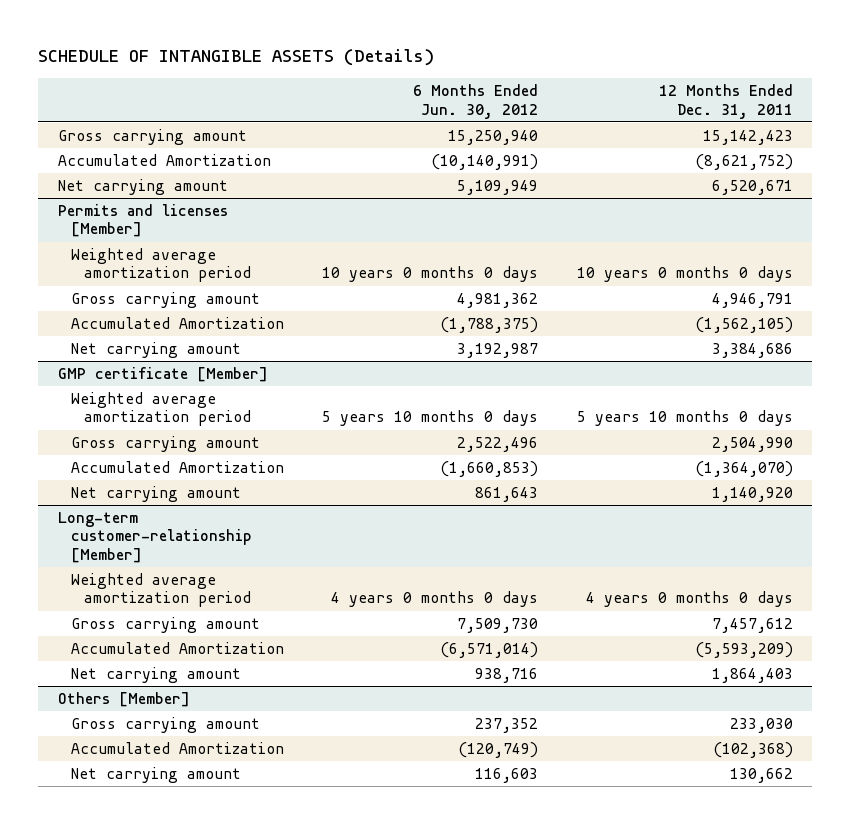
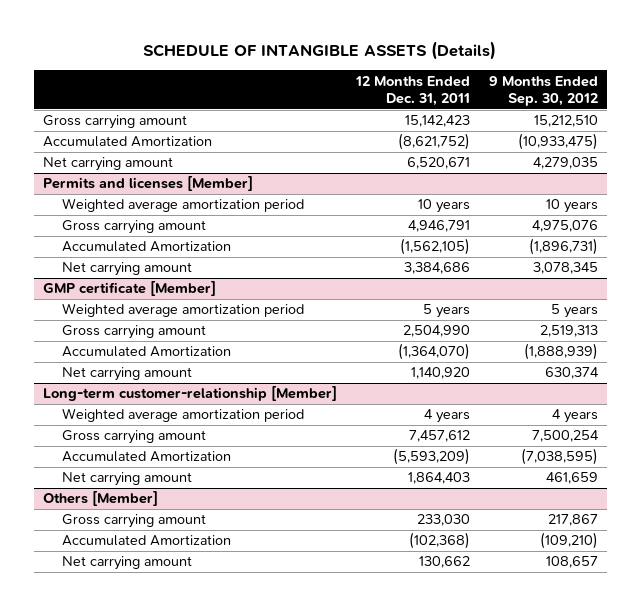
[413,83,539,119] 6 Months Ended Jun. 30, 2012 -> none
none -> [488,75,598,106] 9 Months Ended Sep. 30, 2012
[576,266,793,283] 10 years 0 months 0 days -> [417,199,470,214] 10 years
[576,410,793,427] 5 years 10 months 0 days -> [422,304,470,319] 5 years
[585,591,793,608] 4 years 0 months 0 days -> [423,409,470,424] 4 years

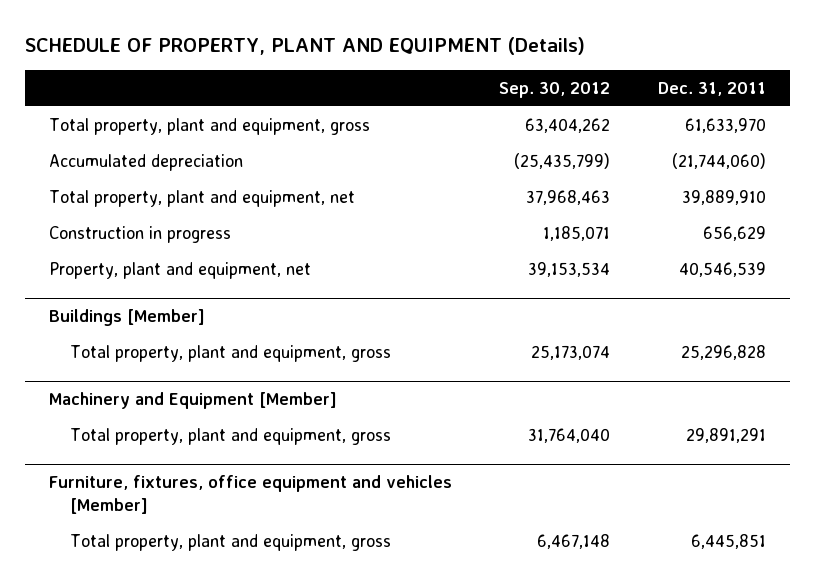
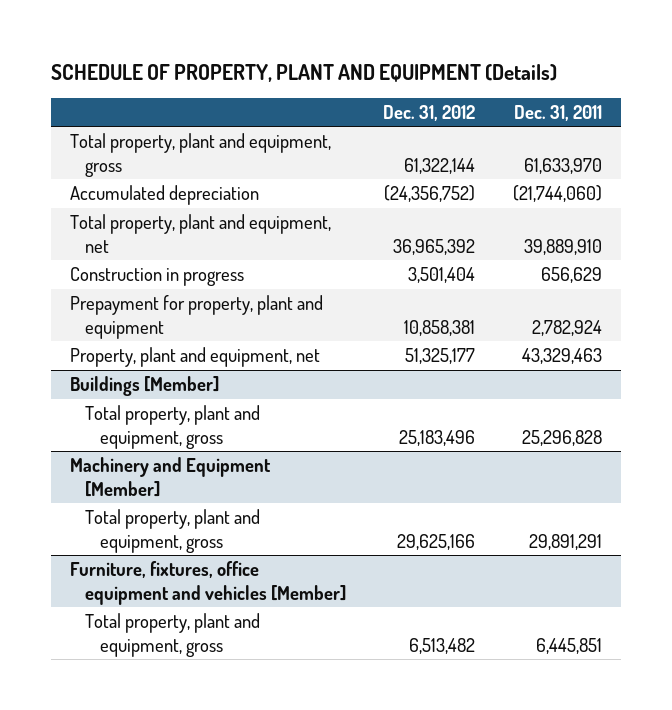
[499,81,611,98] Sep. 30, 2012 -> none
none -> [383,104,476,121] Dec. 31, 2012
none -> [69,294,323,339] Prepayment for property, plant and equipment
[679,261,767,277] 40,546,539 -> [521,347,602,364] 43,329,463

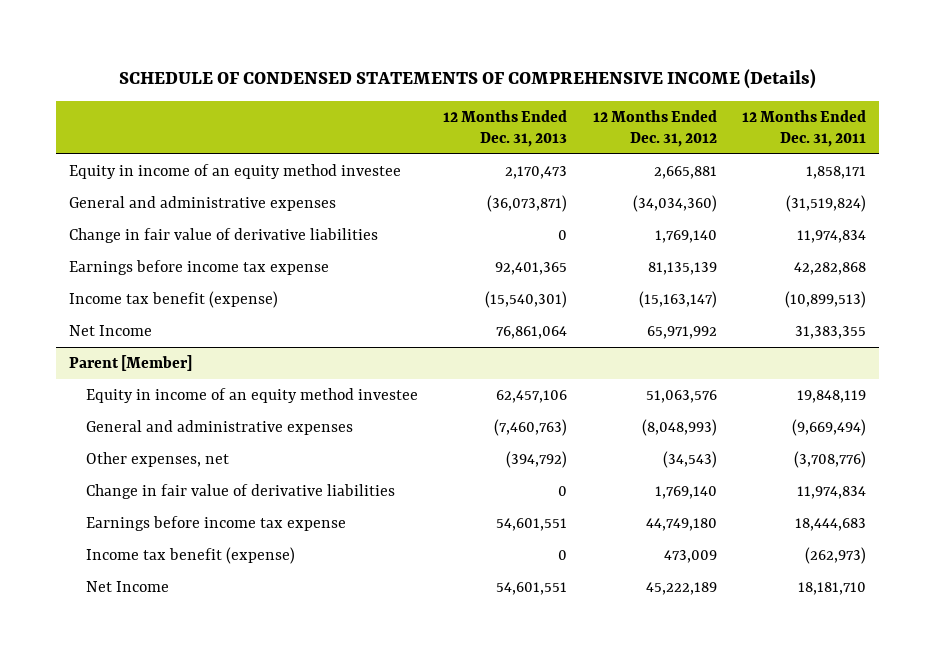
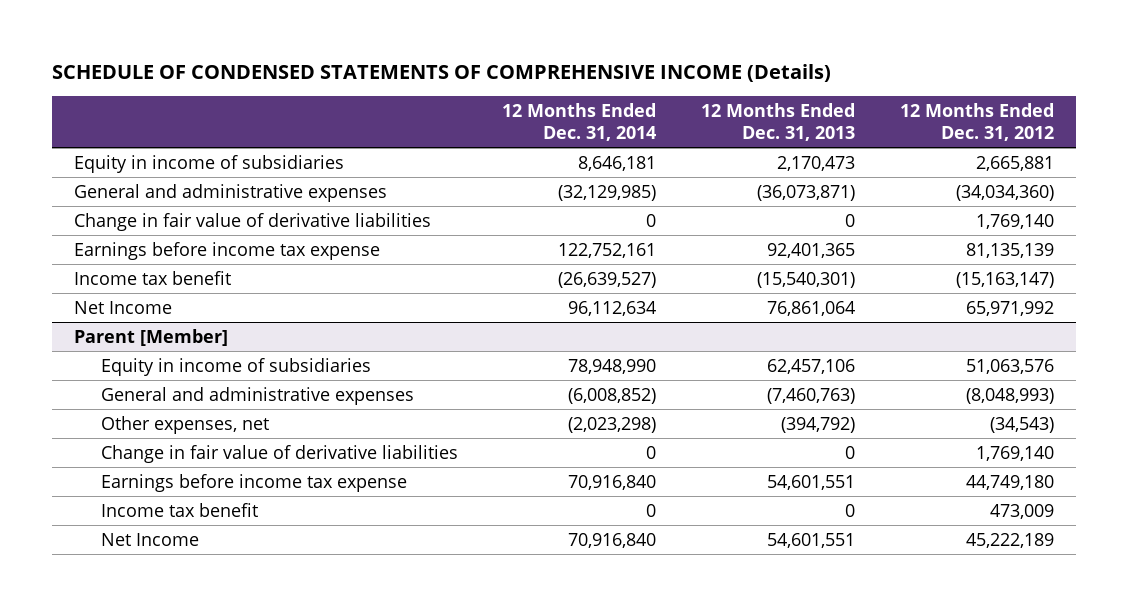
[742,110,867,147] 12 Months Ended Dec. 31, 2011 -> none
none -> [502,102,657,141] 12 Months Ended Dec. 31, 2014
[69,164,402,180] Equity in income of an equity method investee -> [74,154,345,173] Equity in income of subsidiaries
[69,291,279,309] Income tax benefit (expense) -> [74,270,232,285] Income tax benefit
[85,388,418,404] Equity in income of an equity method investee -> [100,357,371,376] Equity in income of subsidiaries
[85,547,295,565] Income tax benefit (expense) -> [100,502,258,517] Income tax benefit

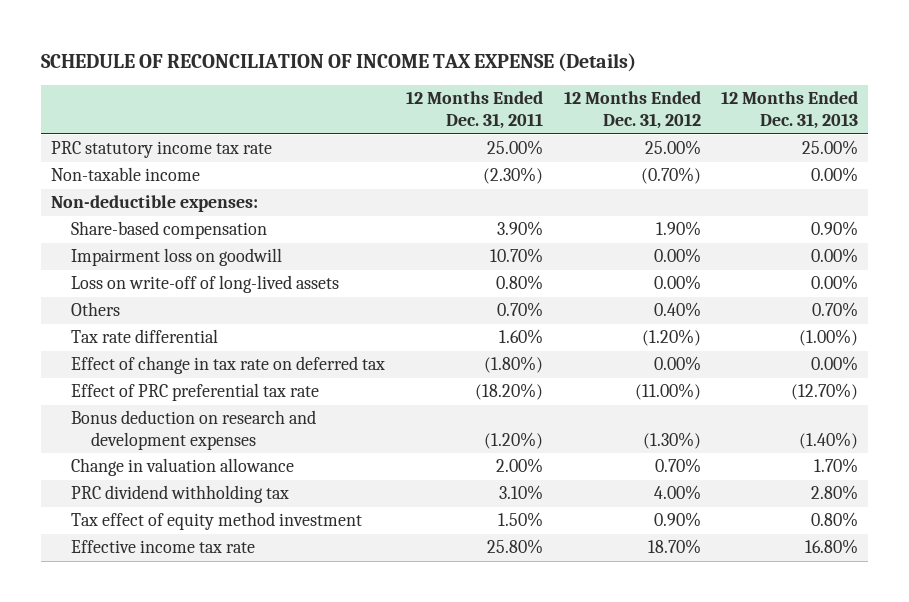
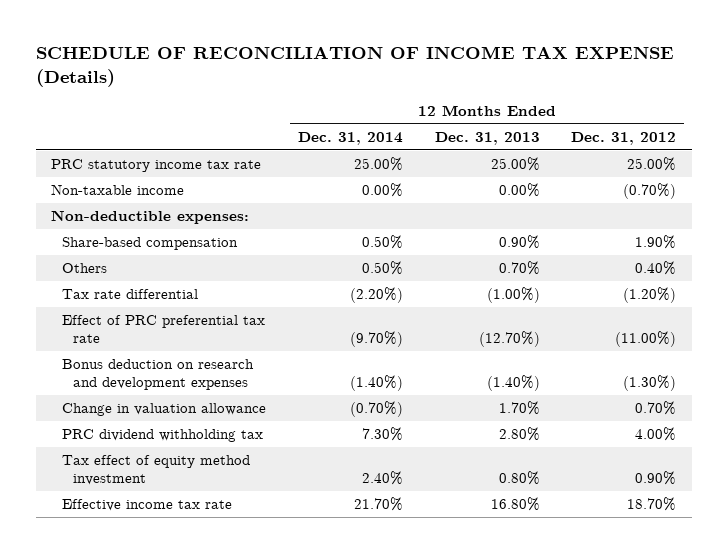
[405,91,543,130] 12 Months Ended Dec. 31, 2011 -> none
none -> [297,132,403,146] Dec. 31, 2014
[71,248,283,267] Impairment loss on goodwill -> none
[71,275,340,294] Loss on write-off of long-lived assets -> none
[71,356,386,375] Effect of change in tax rate on deferred tax -> none

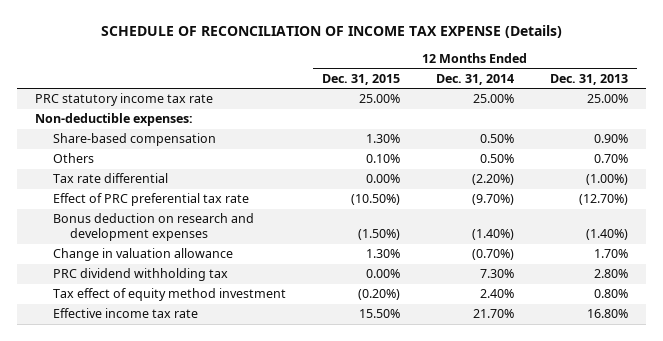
[571,132,677,146] Dec. 31, 2012 -> none
none -> [321,73,400,85] Dec. 31, 2015
[51,184,185,196] Non-taxable income -> none

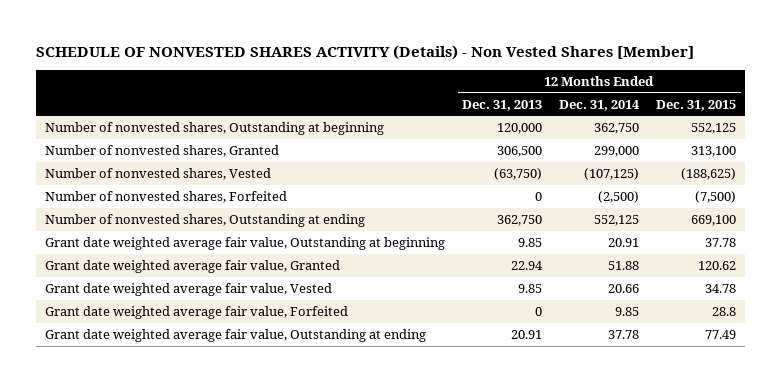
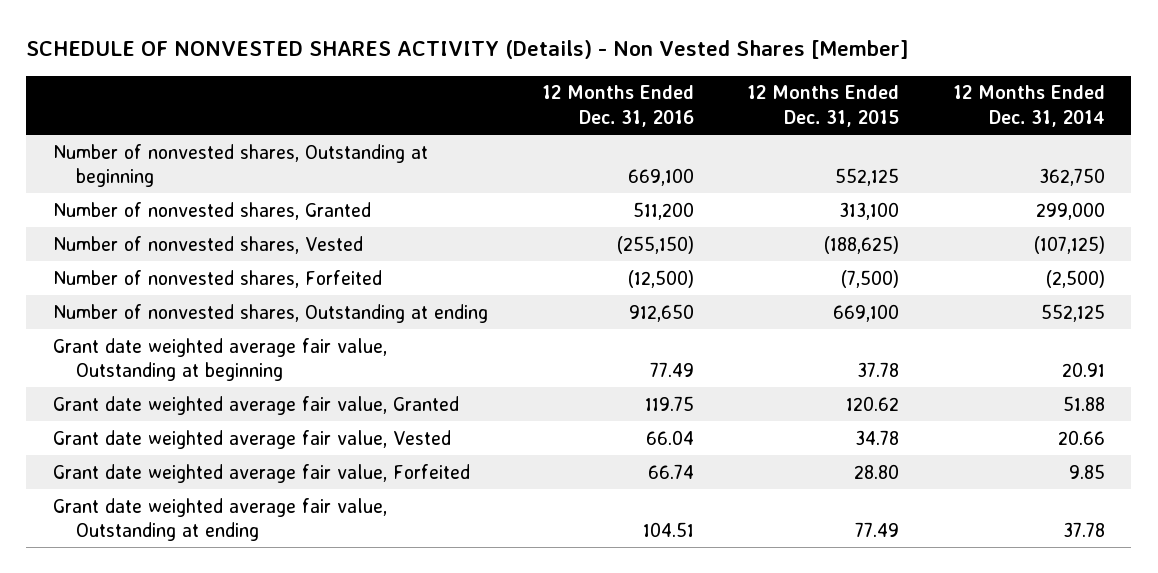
[462,99,543,111] Dec. 31, 2013 -> none
none -> [541,85,694,127] 12 Months Ended Dec. 31, 2016
[712,307,737,317] 28.8 -> [854,463,900,479] 28.80

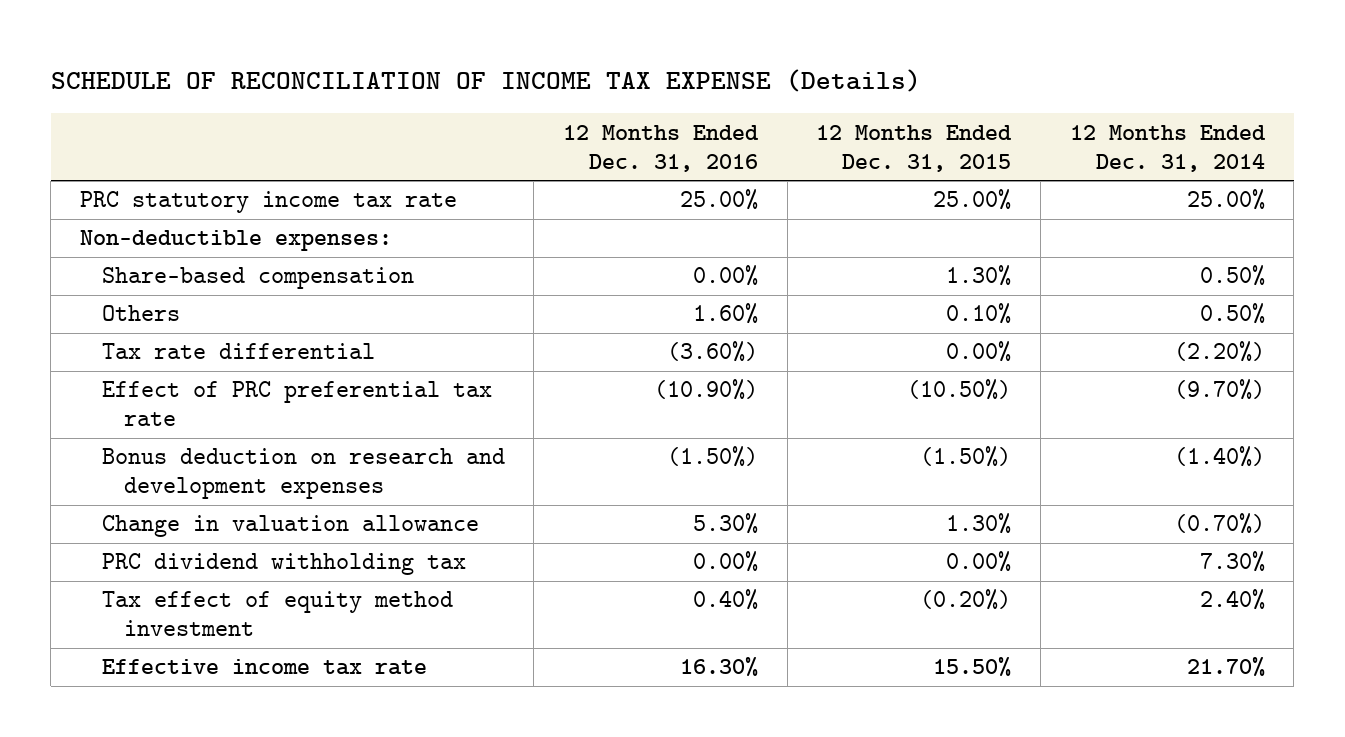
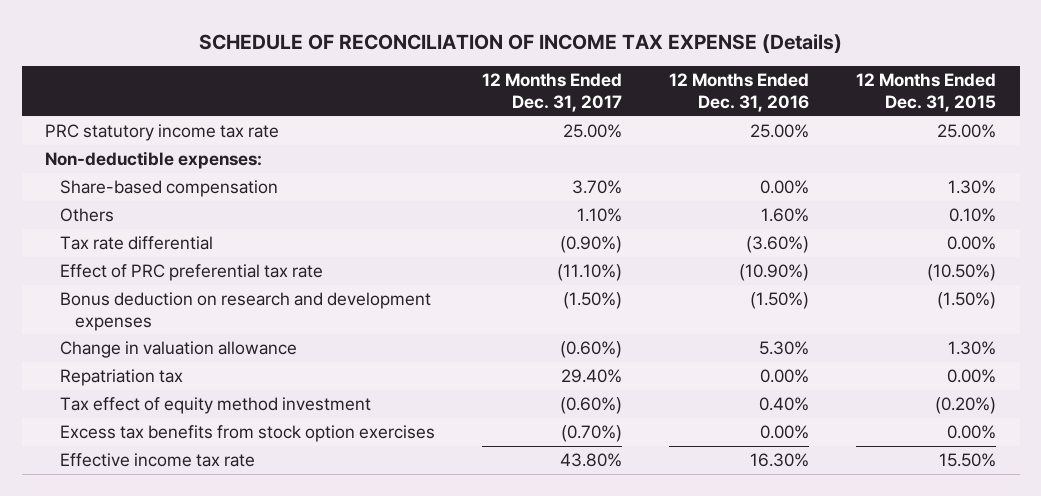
[1069,124,1266,172] 12 Months Ended Dec. 31, 2014 -> none
none -> [482,73,623,112] 12 Months Ended Dec. 31, 2017
[101,553,466,576] PRC dividend withholding tax -> none
none -> [60,369,184,387] Repatriation tax
none -> [60,425,436,443] Excess tax benefits from stock option exercises

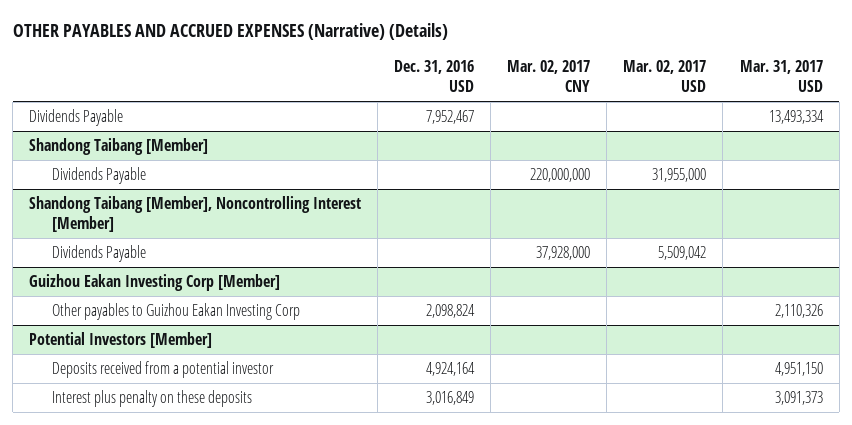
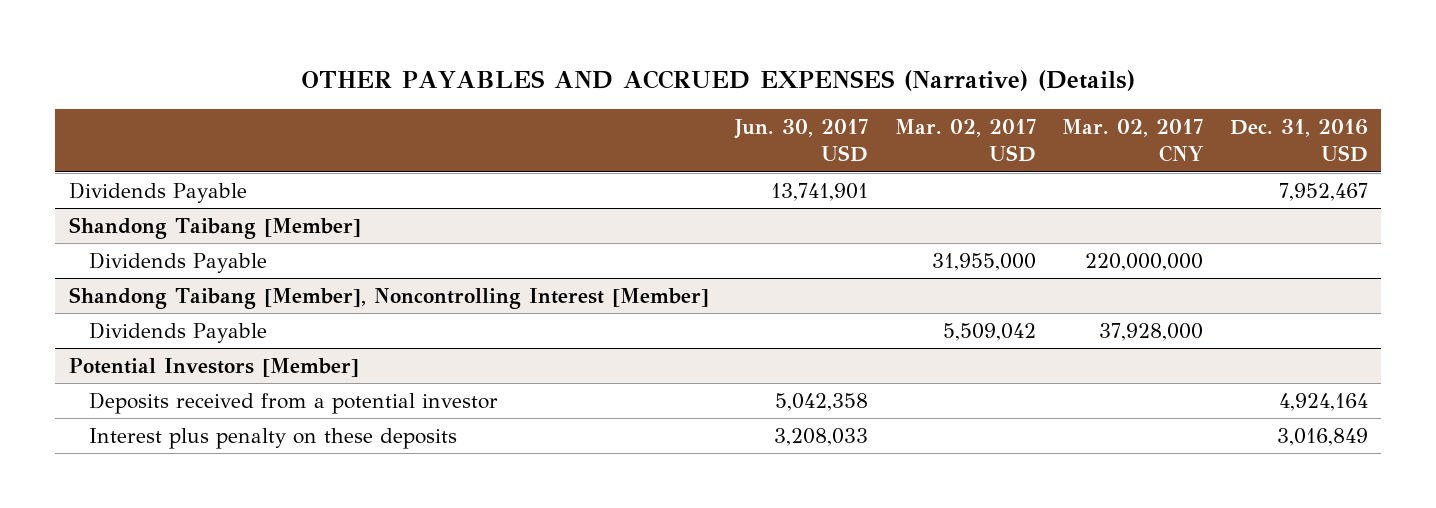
[739,60,823,93] Mar. 31, 2017 USD -> none
none -> [734,119,869,163] Jun. 30, 2017 USD
[29,274,281,292] Guizhou Eakan Investing Corp [Member] -> none
[51,303,300,321] Other payables to Guizhou Eakan Investing Corp -> none

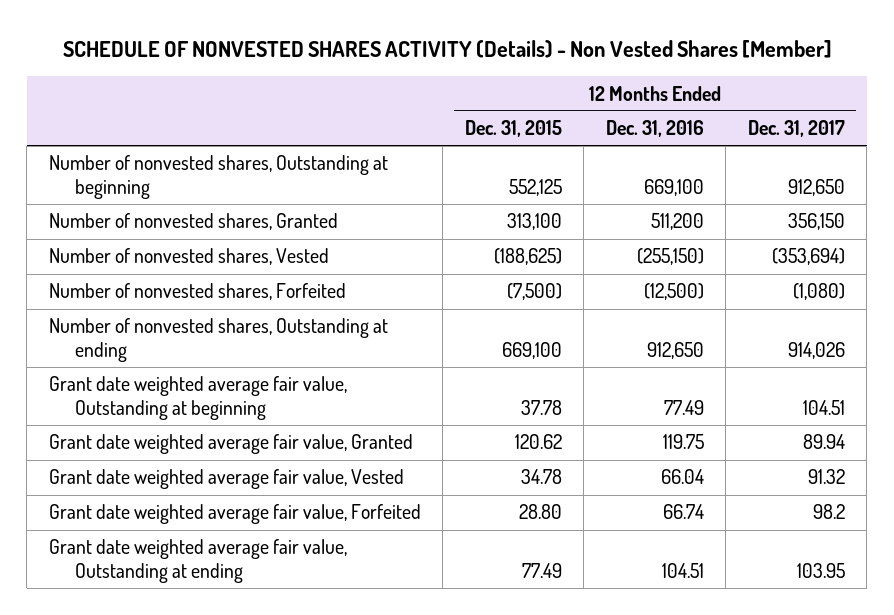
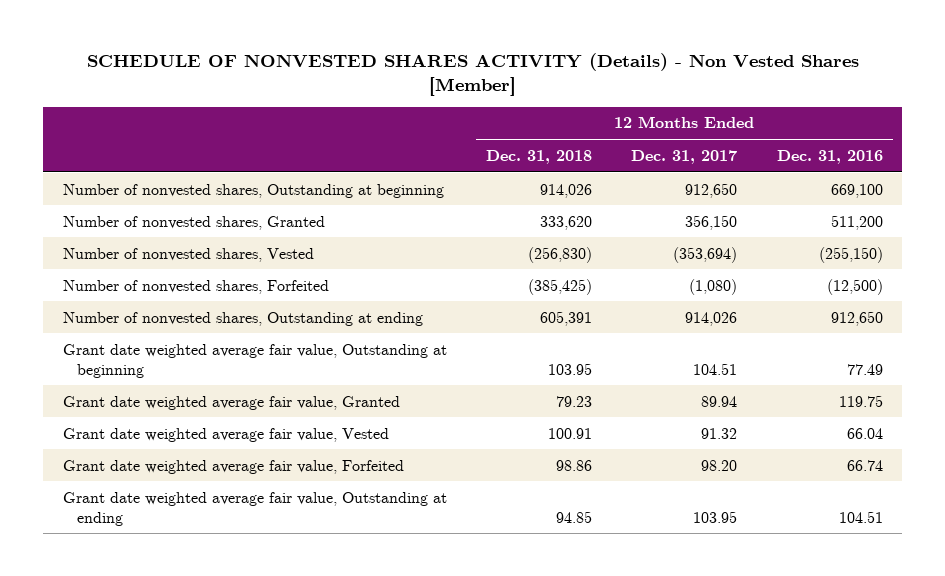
[464,120,562,138] Dec. 31, 2015 -> none
none -> [485,149,592,164] Dec. 31, 2018
[812,504,845,520] 98.2 -> [701,459,738,471] 98.20

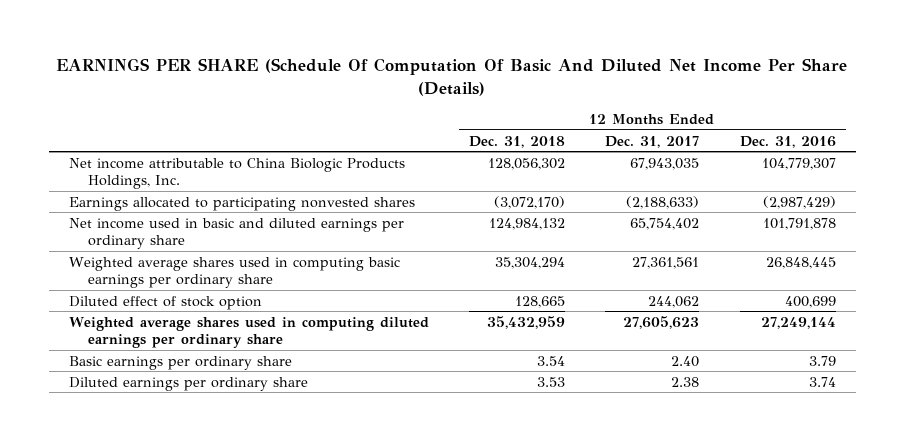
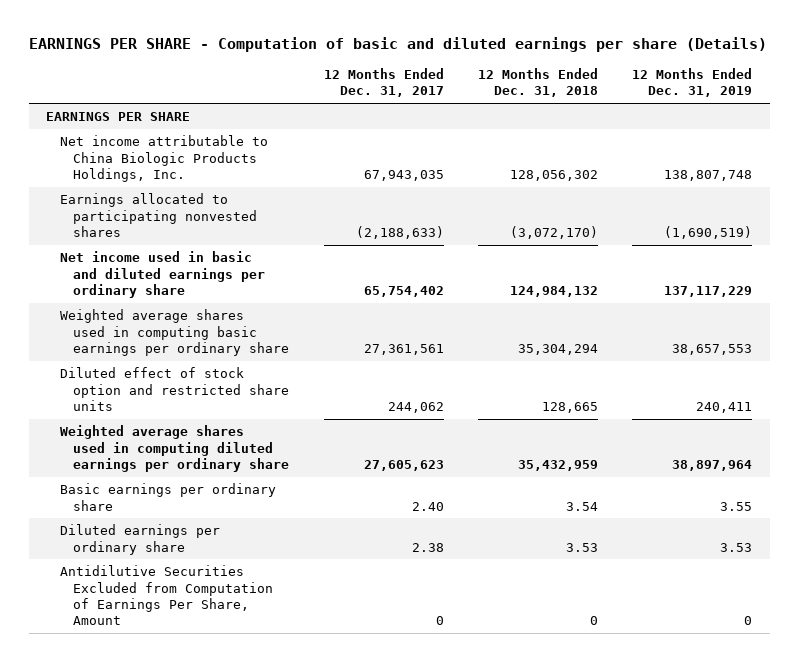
[56,58,848,97] EARNINGS PER SHARE (Schedule Of Computation Of Basic And Diluted Net Income Per Share (Details) -> [28,36,767,52] EARNINGS PER SHARE - Computation of basic and diluted earnings per share (Details)
[739,135,836,148] Dec. 31, 2016 -> none
none -> [632,68,753,98] 12 Months Ended Dec. 31, 2019
none -> [45,112,190,122] EARNINGS PER SHARE
[68,295,262,310] Diluted effect of stock option -> [59,367,290,411] Diluted effect of stock option and restricted share units
none -> [59,565,274,625] Antidilutive Securities Excluded from Computation of Earnings Per Share, Amount

